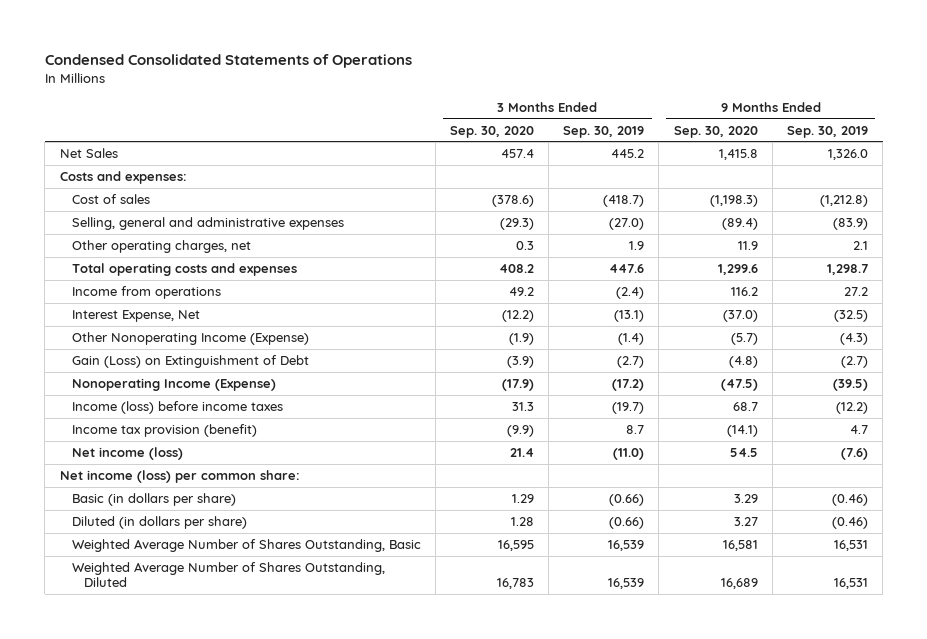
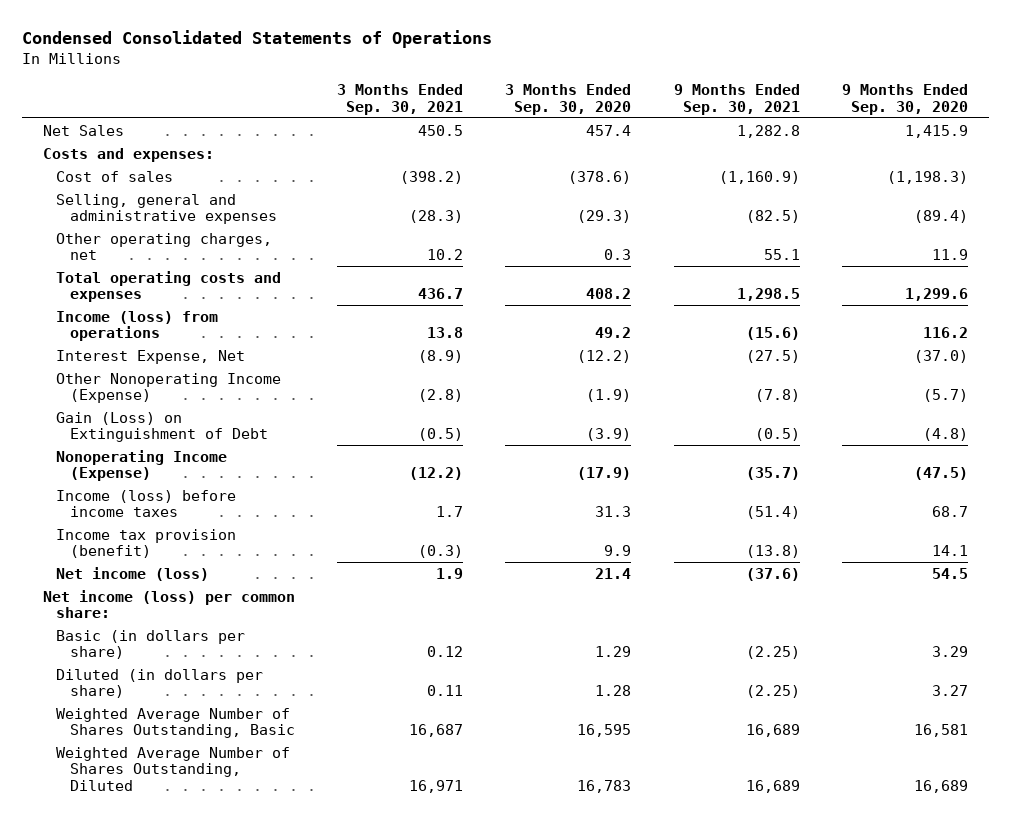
[563,125,645,138] Sep. 30, 2019 -> none
[786,125,868,138] Sep. 30, 2019 -> none
none -> [337,83,464,115] 3 Months Ended Sep. 30, 2021
none -> [673,83,800,115] 9 Months Ended Sep. 30, 2021
[718,148,758,160] 1,415.8 -> [904,124,968,138] 1,415.9
[71,285,221,299] Income from operations -> [56,310,219,342] Income (loss) from operations
[506,424,534,437] (9.9) -> [604,545,632,557] 9.9
[726,424,758,437] (14.1) -> [931,545,968,557] 14.1

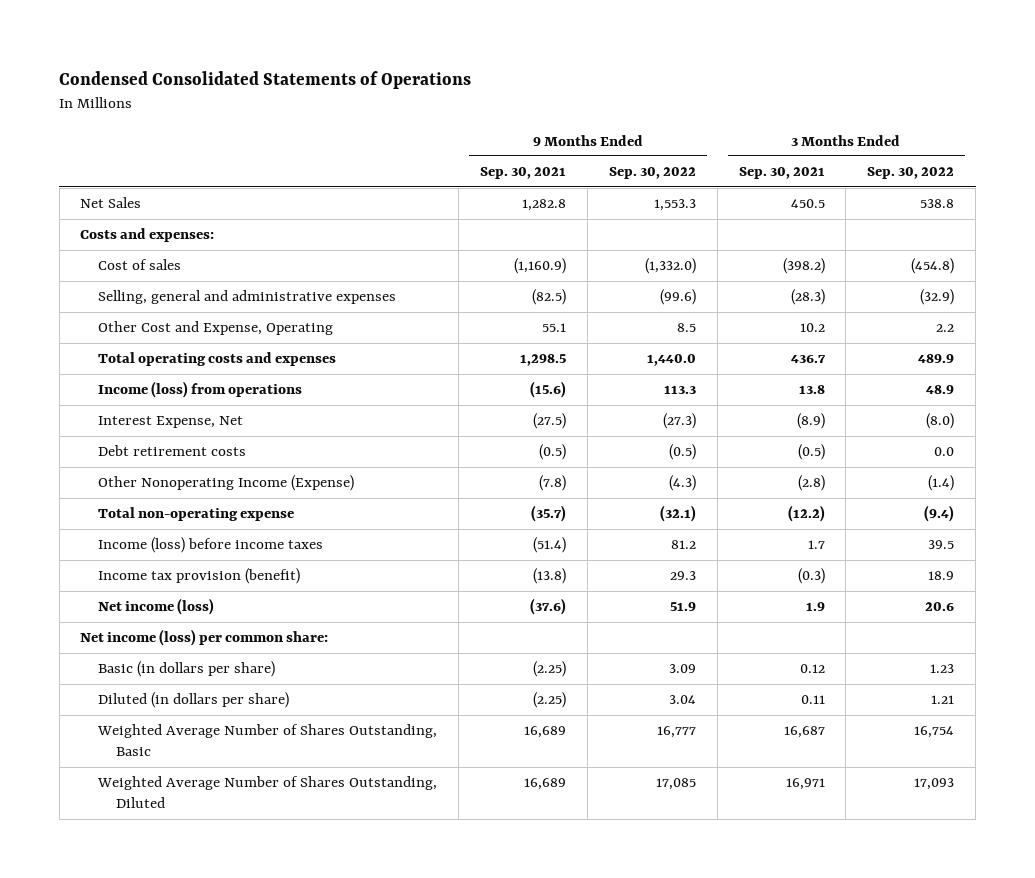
[505,83,632,115] 3 Months Ended Sep. 30, 2020 -> none
[841,83,968,115] 9 Months Ended Sep. 30, 2020 -> none
none -> [608,167,696,180] Sep. 30, 2022
none -> [867,167,955,180] Sep. 30, 2022
[56,232,273,261] Other operating charges, net -> [98,321,334,336] Other Cost and Expense, Operating
none -> [98,445,247,457] Debt retirement costs
[56,411,268,443] Gain (Loss) on Extinguishment of Debt -> none
[56,449,228,482] Nonoperating Income (Expense) -> [98,507,295,522] Total non-operating expense

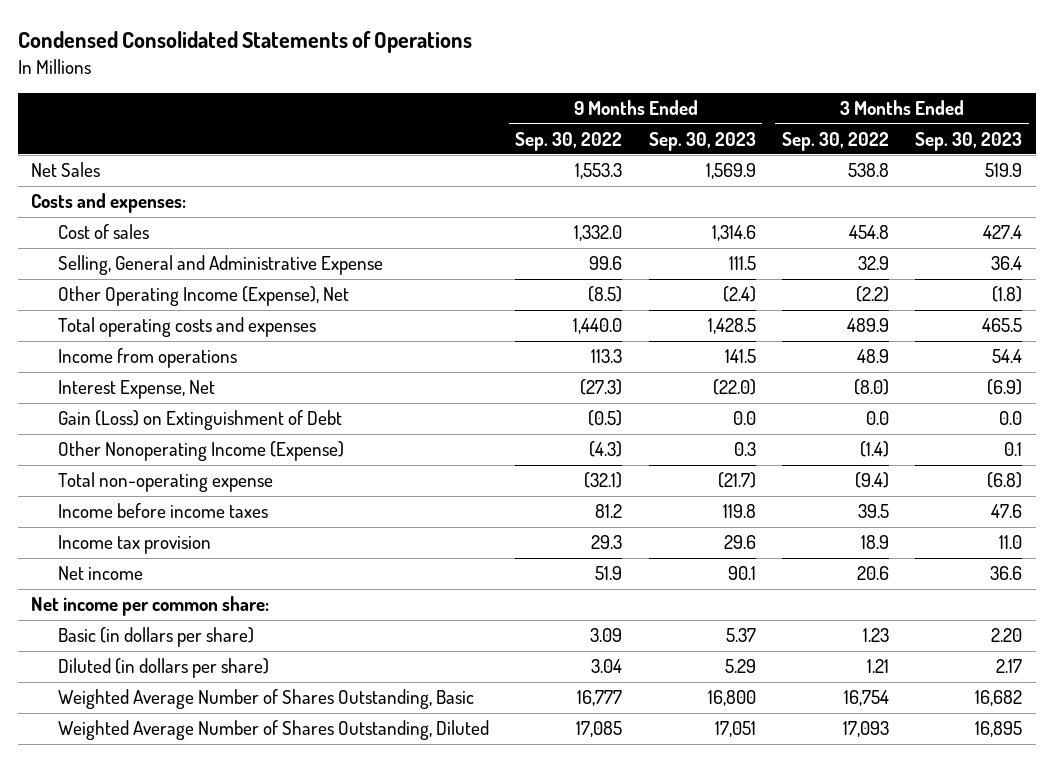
[480,167,567,180] Sep. 30, 2021 -> none
[738,167,825,180] Sep. 30, 2021 -> none
none -> [648,131,756,151] Sep. 30, 2023
none -> [915,131,1023,151] Sep. 30, 2023
[98,321,334,336] Other Cost and Expense, Operating -> none
[644,258,696,275] (1,332.0) -> [574,225,623,242] 1,332.0
[911,258,955,275] (454.8) -> [849,225,890,240] 454.8
[98,290,397,305] Selling, general and administrative expenses -> [57,255,383,276] Selling, General and Administrative Expense
[659,289,696,306] (99.6) -> [589,256,623,271] 99.6
[920,289,955,306] (32.9) -> [858,256,890,271] 32.9
none -> [57,286,349,307] Other Operating Income (Expense), Net
[98,381,303,399] Income (loss) from operations -> [57,348,237,369] Income from operations
[98,445,247,457] Debt retirement costs -> [57,410,342,431] Gain (Loss) on Extinguishment of Debt
[98,537,324,554] Income (loss) before income taxes -> [57,503,268,519] Income before income taxes
[98,568,301,585] Income tax provision (benefit) -> [57,535,211,555] Income tax provision
[98,598,215,616] Net income (loss) -> [57,566,143,581] Net income
[80,629,329,647] Net income (loss) per common share: -> [31,596,270,617] Net income per common share:

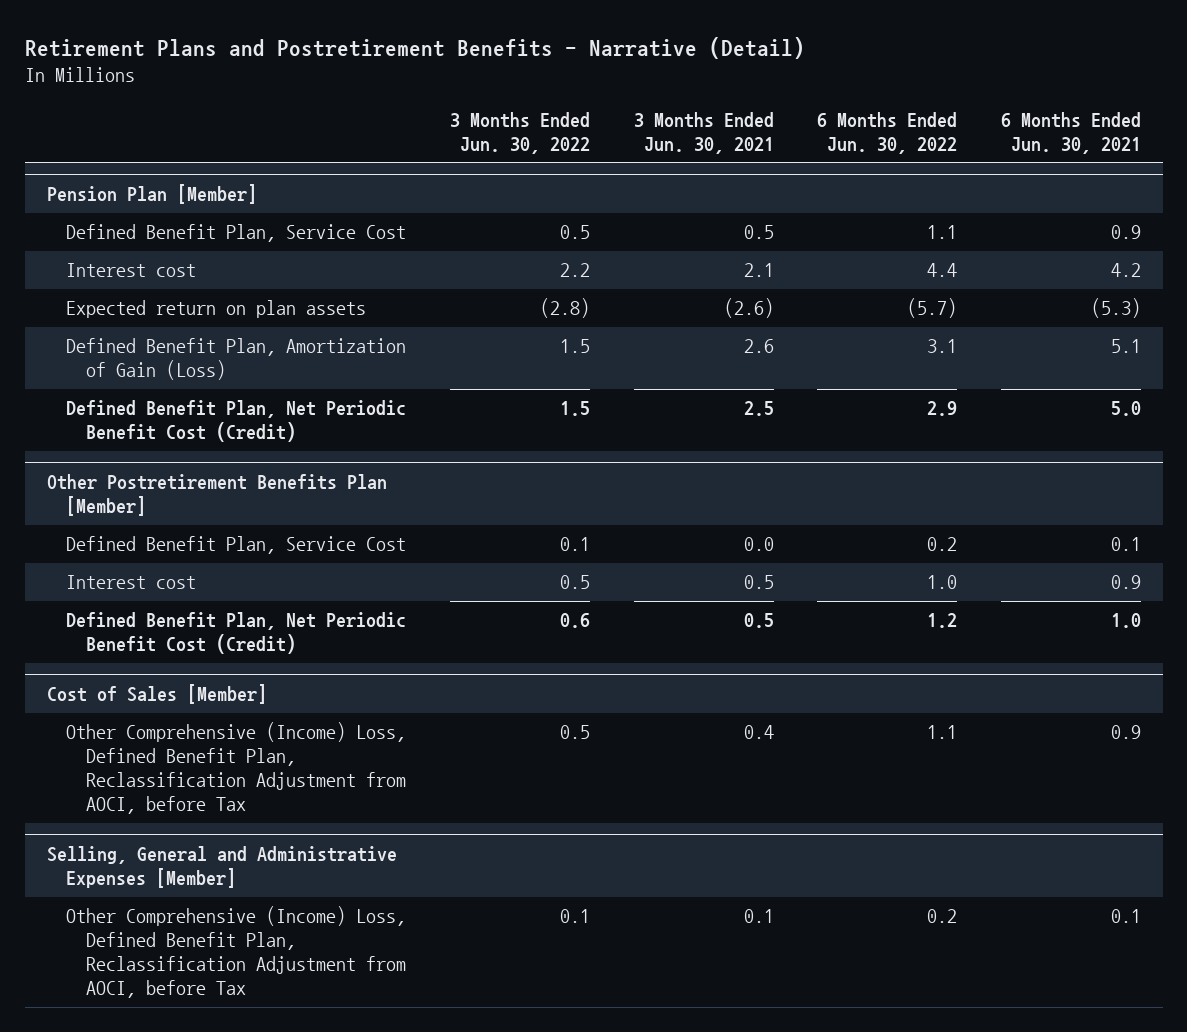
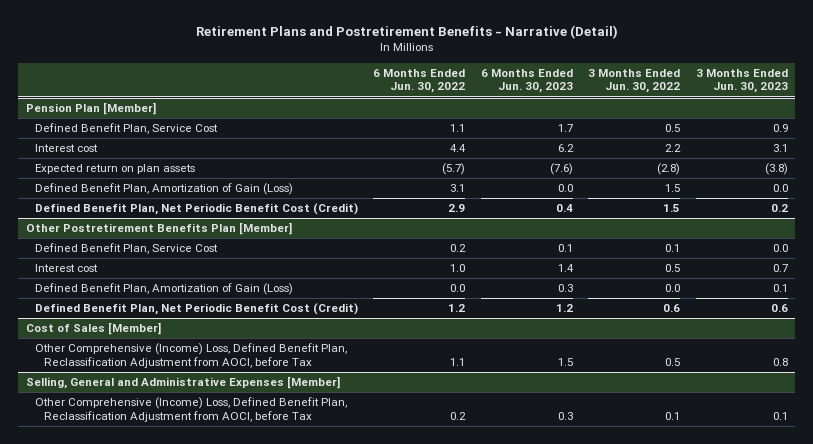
[633,111,774,154] 3 Months Ended Jun. 30, 2021 -> none
[1000,111,1141,154] 6 Months Ended Jun. 30, 2021 -> none
none -> [480,69,573,94] 6 Months Ended Jun. 30, 2023
none -> [695,69,788,94] 3 Months Ended Jun. 30, 2023
none -> [34,283,293,296] Defined Benefit Plan, Amortization of Gain (Loss)

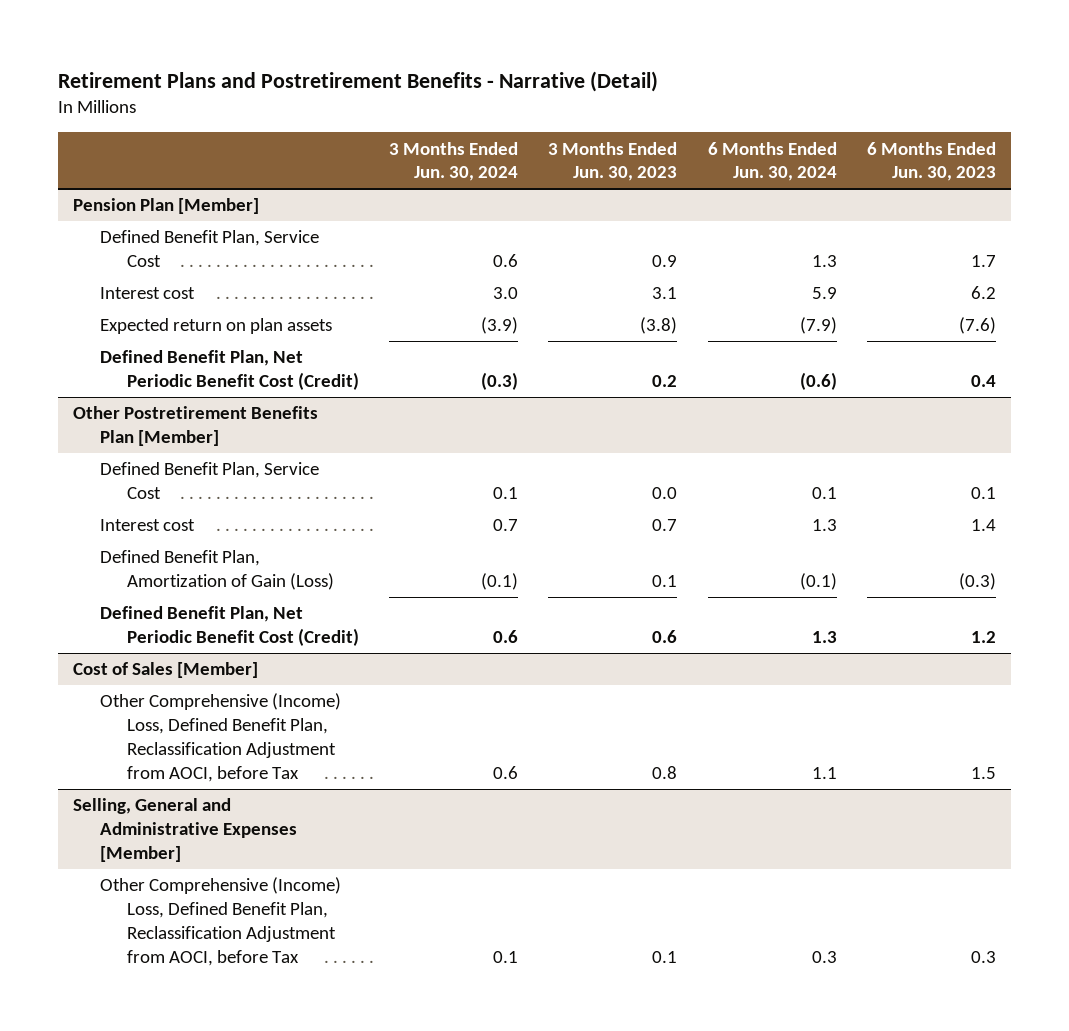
[373,69,466,94] 6 Months Ended Jun. 30, 2022 -> none
[588,69,681,94] 3 Months Ended Jun. 30, 2022 -> none
none -> [389,141,519,182] 3 Months Ended Jun. 30, 2024
none -> [707,141,837,182] 6 Months Ended Jun. 30, 2024
[34,183,293,196] Defined Benefit Plan, Amortization of Gain (Loss) -> none
[557,284,573,293] 0.3 -> [958,573,996,591] (0.3)

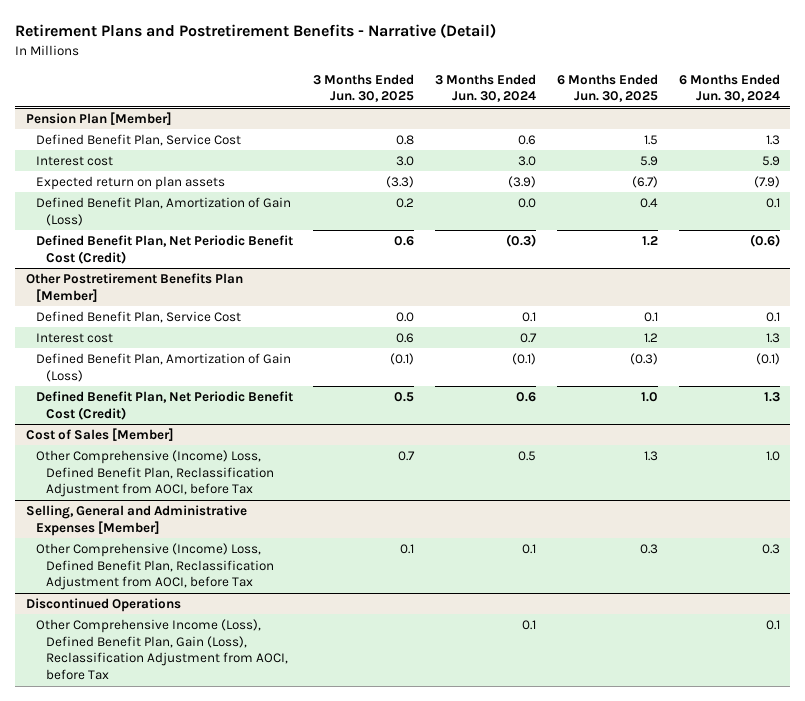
[548,141,678,182] 3 Months Ended Jun. 30, 2023 -> none
[866,141,996,182] 6 Months Ended Jun. 30, 2023 -> none
none -> [313,73,415,103] 3 Months Ended Jun. 30, 2025
none -> [556,73,658,103] 6 Months Ended Jun. 30, 2025
none -> [35,196,291,226] Defined Benefit Plan, Amortization of Gain (Loss)
[493,765,519,779] 0.6 -> [518,450,537,461] 0.5
[811,766,837,779] 1.1 -> [765,450,780,461] 1.0
none -> [25,597,181,612] Discontinued Operations
none -> [35,618,288,681] Other Comprehensive Income (Loss), Defined Benefit Plan, Gain (Loss), Reclassification Adjustment from AOCI, before Tax

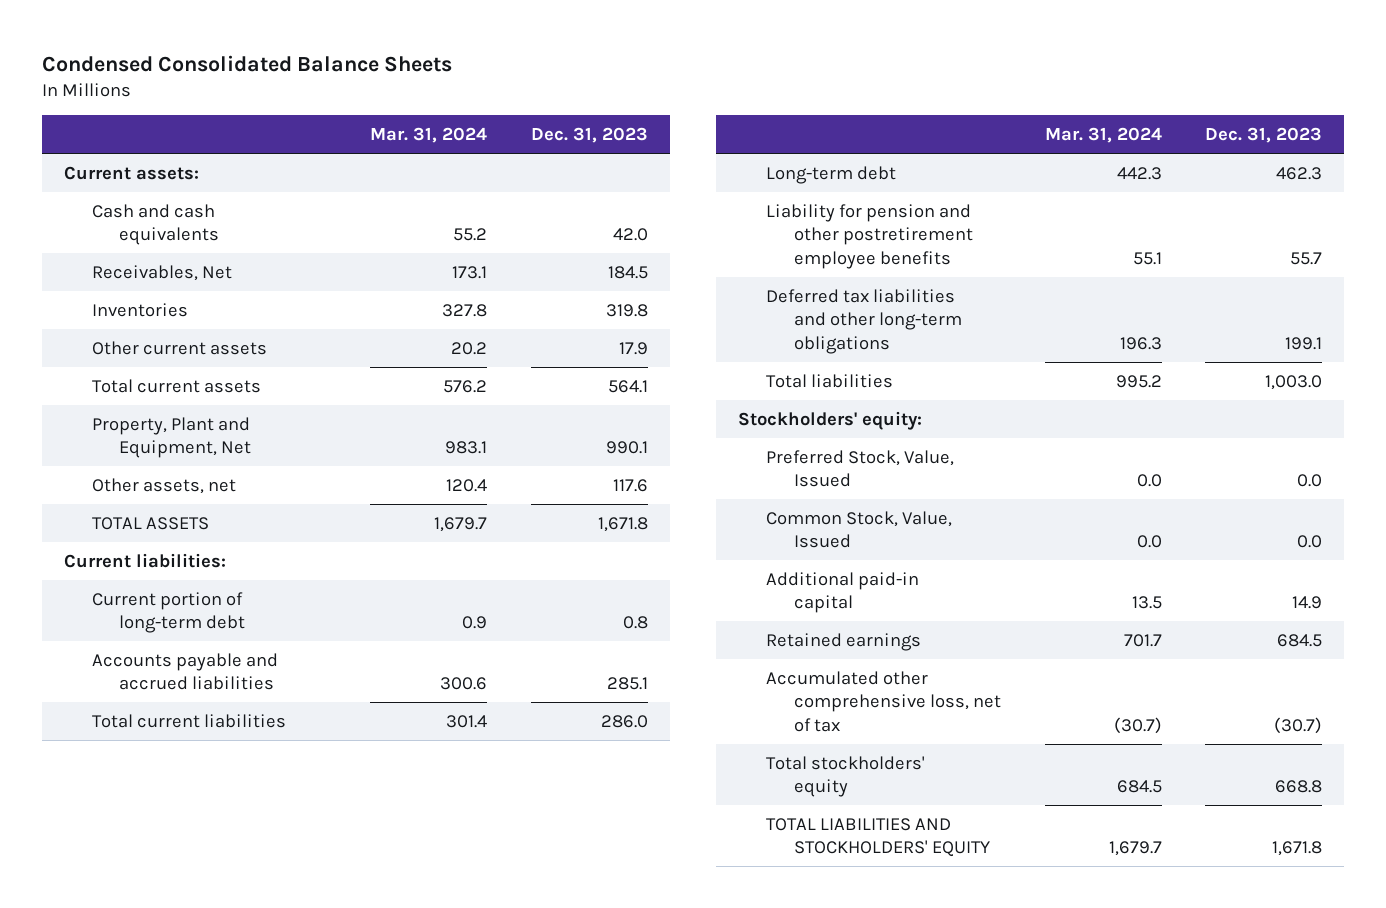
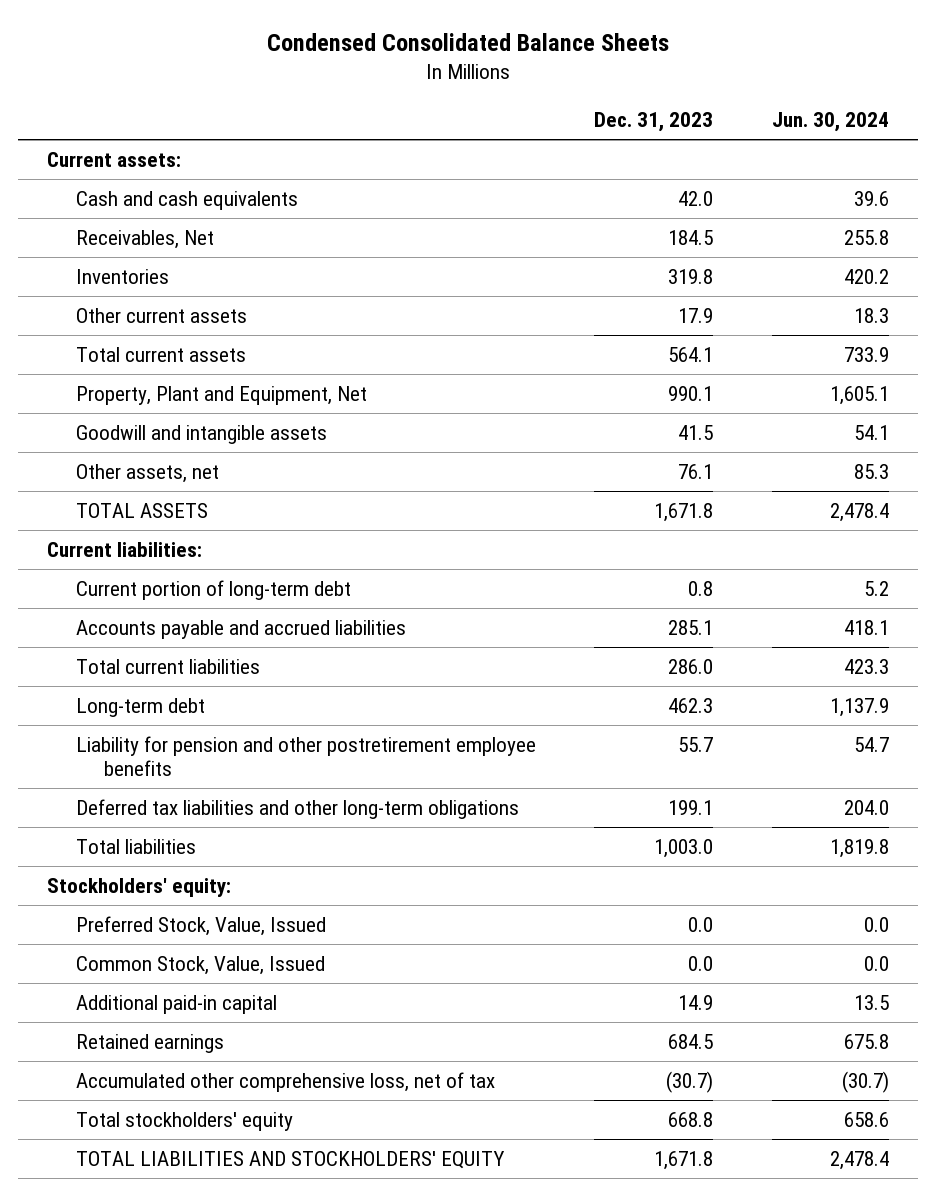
[370,127,488,144] Mar. 31, 2024 -> none
none -> [771,112,889,133] Jun. 30, 2024
none -> [75,425,327,445] Goodwill and intangible assets
[612,478,648,492] 117.6 -> [678,464,714,480] 76.1

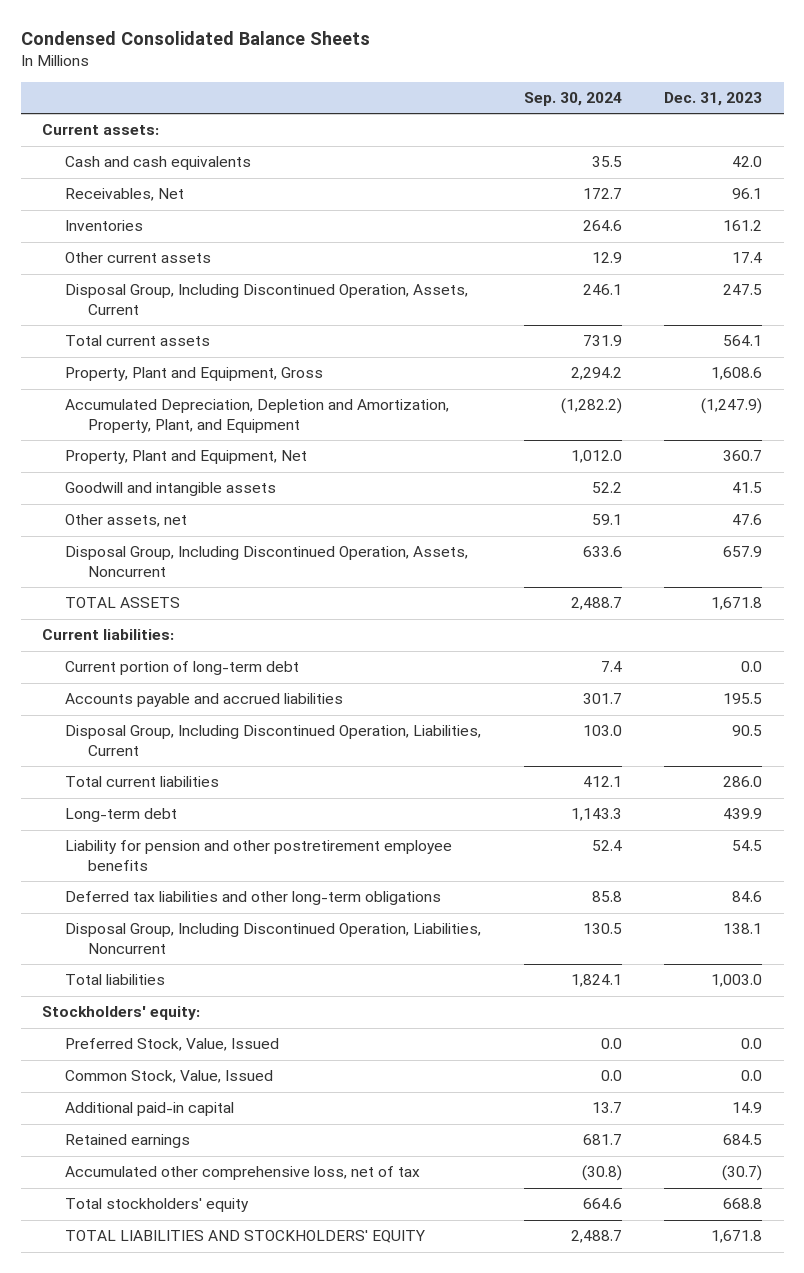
[771,112,889,133] Jun. 30, 2024 -> none
none -> [523,92,622,107] Sep. 30, 2024
[668,230,714,246] 184.5 -> [732,188,763,200] 96.1
[668,269,714,285] 319.8 -> [723,220,763,232] 161.2
[678,308,714,324] 17.9 -> [732,252,763,264] 17.4
none -> [64,284,468,315] Disposal Group, Including Discontinued Operation, Assets, Current
none -> [64,367,323,382] Property, Plant and Equipment, Gross
none -> [64,399,449,433] Accumulated Depreciation, Depletion and Amortization, Property, Plant, and Equipment
[668,386,714,402] 990.1 -> [723,450,763,462] 360.7
[678,464,714,480] 76.1 -> [732,514,763,526] 47.6
none -> [64,546,468,577] Disposal Group, Including Discontinued Operation, Assets, Noncurrent
[688,581,714,597] 0.8 -> [741,661,763,673] 0.0
[668,620,714,636] 285.1 -> [723,693,763,705] 195.5
none -> [64,725,481,756] Disposal Group, Including Discontinued Operation, Liabilities, Current
[668,698,714,714] 462.3 -> [723,808,763,820] 439.9
[678,737,714,753] 55.7 -> [732,840,763,852] 54.5
[668,800,714,816] 199.1 -> [732,891,763,903] 84.6
none -> [64,923,481,954] Disposal Group, Including Discontinued Operation, Liabilities, Noncurrent

